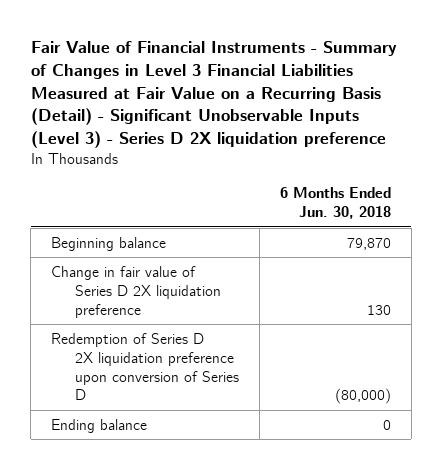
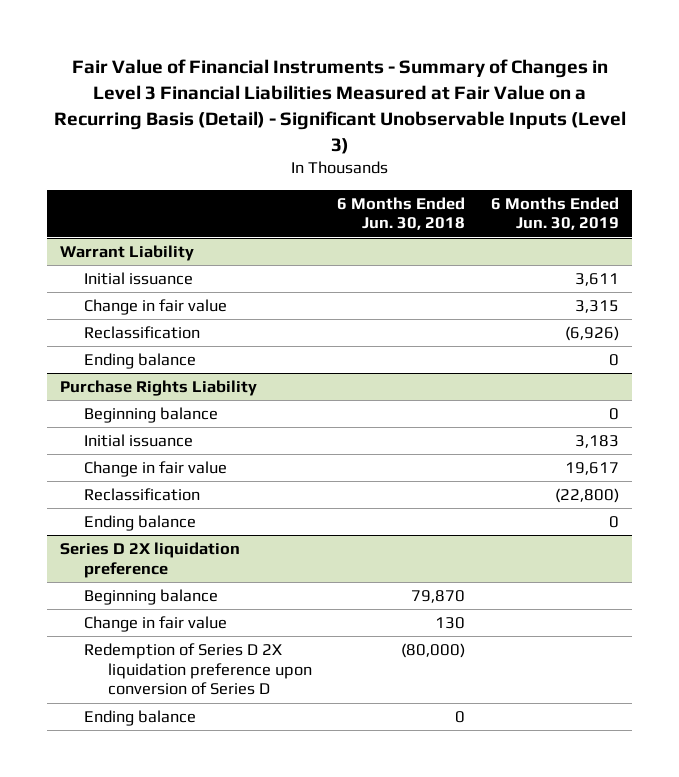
[30,41,397,149] Fair Value of Financial Instruments - Summary of Changes in Level 3 Financial Liabilities Measured at Fair Value on a Recurring Basis (Detail) - Significant Unobservable Inputs (Level 3) - Series D 2X liquidation preference -> [53,59,626,154] Fair Value of Financial Instruments - Summary of Changes in Level 3 Financial Liabilities Measured at Fair Value on a Recurring Basis (Detail) - Significant Unobservable Inputs (Level 3)
none -> [490,196,619,231] 6 Months Ended Jun. 30, 2019
none -> [60,245,195,262] Warrant Liability
none -> [83,272,193,286] Initial issuance
none -> [83,299,227,316] Change in fair value
none -> [83,326,200,340] Reclassification
none -> [83,353,196,370] Ending balance
none -> [60,380,258,397] Purchase Rights Liability
none -> [83,407,218,424] Beginning balance
none -> [83,434,193,448] Initial issuance
none -> [83,461,227,478] Change in fair value
none -> [83,488,200,502] Reclassification
none -> [83,515,196,532] Ending balance
none -> [60,542,241,578] Series D 2X liquidation preference
[51,265,221,318] Change in fair value of Series D 2X liquidation preference -> [83,616,227,633] Change in fair value

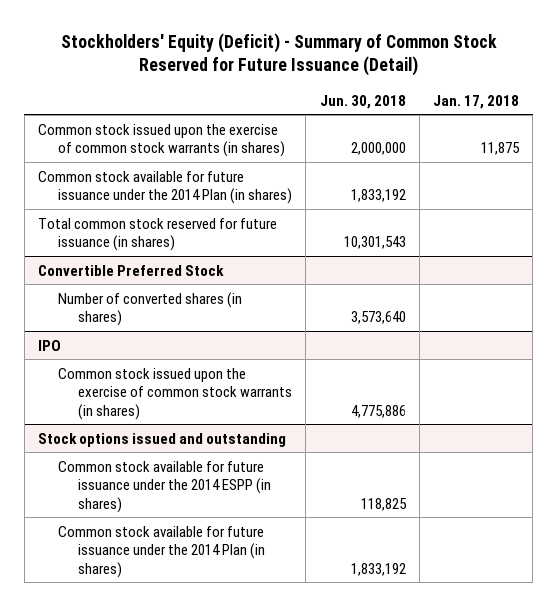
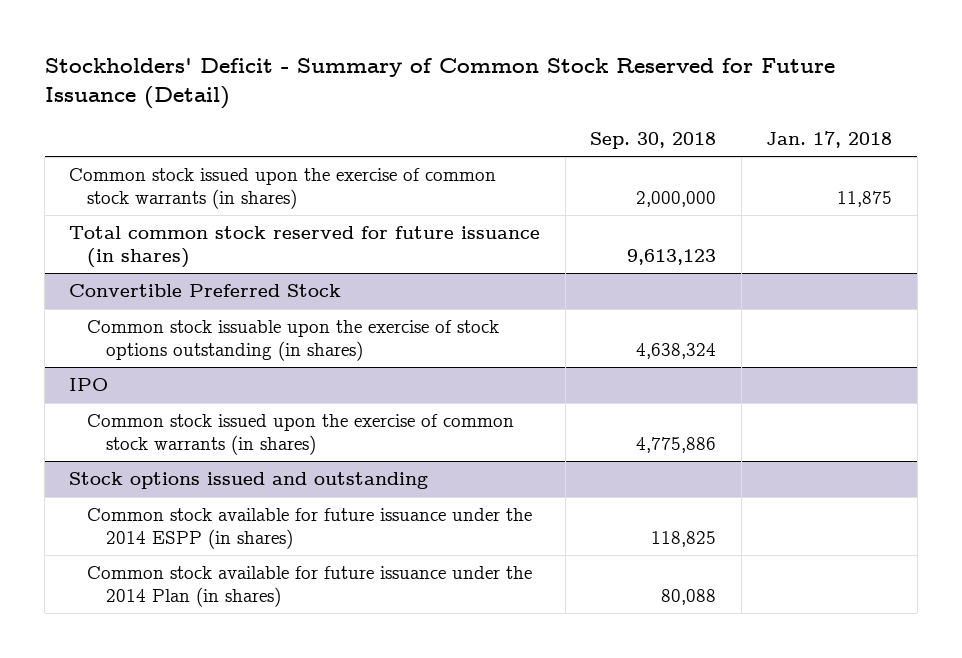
[60,32,497,77] Stockholders' Equity (Deficit) - Summary of Common Stock Reserved for Future Issuance (Detail) -> [44,58,835,109] Stockholders' Deficit - Summary of Common Stock Reserved for Future Issuance (Detail)
[319,94,406,109] Jun. 30, 2018 -> none
none -> [590,131,717,149] Sep. 30, 2018
[37,170,292,205] Common stock available for future issuance under the 2014 Plan (in shares) -> none
[57,291,242,327] Number of converted shares (in shares) -> [87,320,500,361] Common stock issuable upon the exercise of stock options outstanding (in shares)

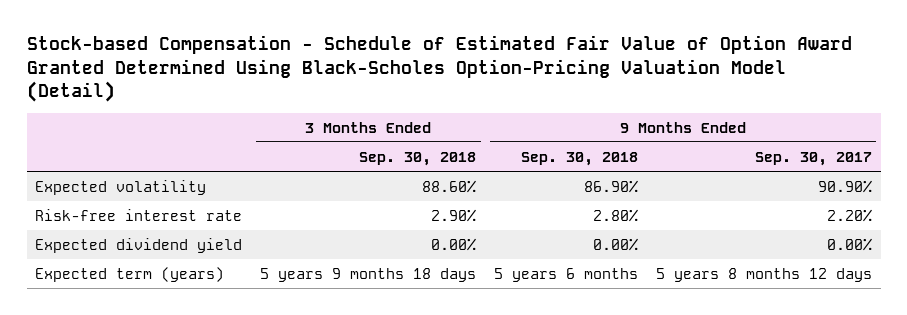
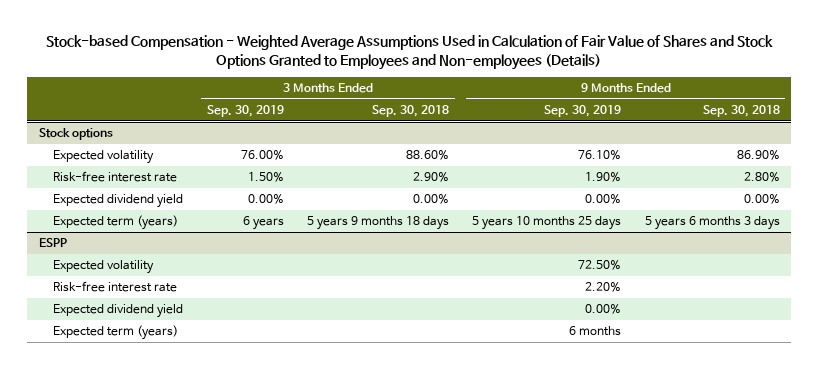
[26,35,852,103] Stock-based Compensation - Schedule of Estimated Fair Value of Option Award Granted Determined Using Black-Scholes Option-Pricing Valuation Model (Detail) -> [46,34,774,70] Stock-based Compensation - Weighted Average Assumptions Used in Calculation of Fair Value of Shares and Stock Options Granted to Employees and Non-employees (Details)
[754,151,872,166] Sep. 30, 2017 -> none
none -> [206,105,284,118] Sep. 30, 2019
none -> [544,105,622,118] Sep. 30, 2019
none -> [39,128,114,141] Stock options
[493,268,638,283] 5 years 6 months -> [644,216,780,231] 5 years 6 months 3 days
none -> [39,238,68,248] ESPP
none -> [53,260,155,275] Expected volatility
none -> [53,281,178,293] Risk-free interest rate
none -> [53,304,184,319] Expected dividend yield
none -> [53,325,179,341] Expected term (years)

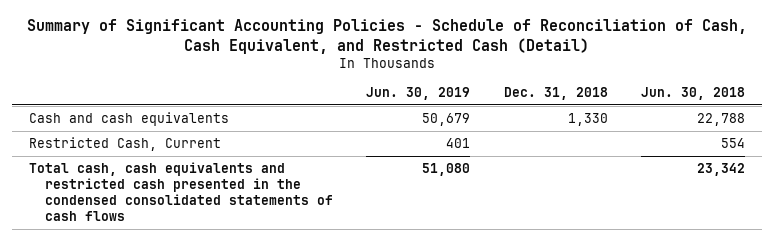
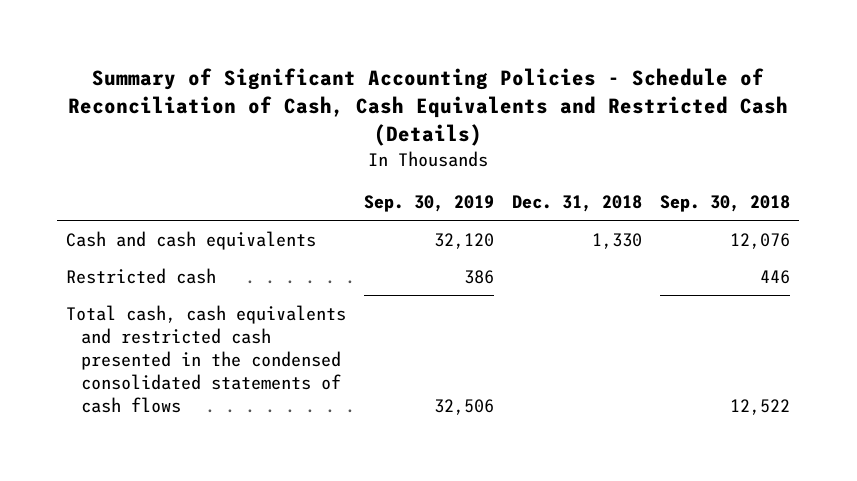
[26,19,747,54] Summary of Significant Accounting Policies - Schedule of Reconciliation of Cash, Cash Equivalent, and Restricted Cash (Detail) -> [68,68,789,147] Summary of Significant Accounting Policies - Schedule of Reconciliation of Cash, Cash Equivalents and Restricted Cash (Details)
[366,87,471,101] Jun. 30, 2019 -> none
[641,87,746,101] Jun. 30, 2018 -> none
none -> [364,195,495,213] Sep. 30, 2019
none -> [660,195,791,213] Sep. 30, 2018
[28,136,221,151] Restricted Cash, Current -> [66,267,217,284] Restricted cash

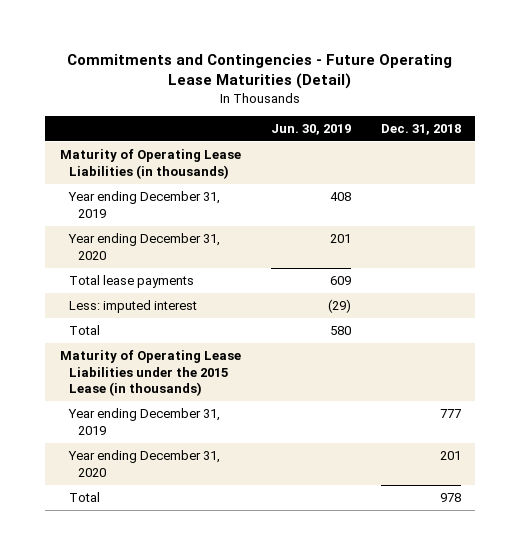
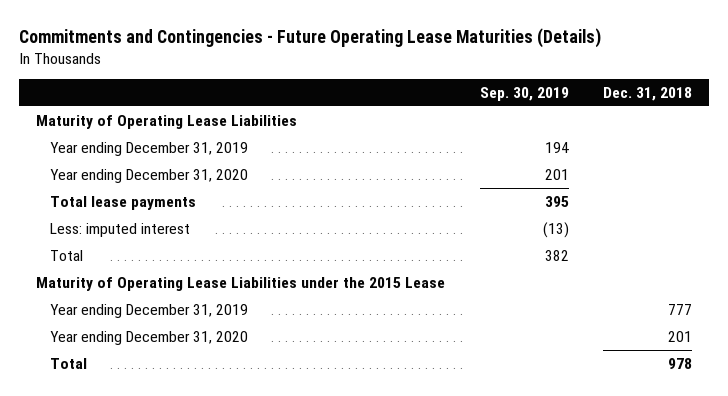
[67,54,453,90] Commitments and Contingencies - Future Operating Lease Maturities (Detail) -> [19,28,602,49] Commitments and Contingencies - Future Operating Lease Maturities (Details)
[270,123,351,135] Jun. 30, 2019 -> none
none -> [479,86,569,101] Sep. 30, 2019
[59,148,241,179] Maturity of Operating Lease Liabilities (in thousands) -> [36,114,298,129] Maturity of Operating Lease Liabilities
[59,349,241,397] Maturity of Operating Lease Liabilities under the 2015 Lease (in thousands) -> [36,276,446,291] Maturity of Operating Lease Liabilities under the 2015 Lease

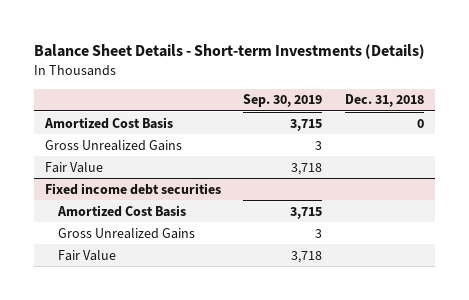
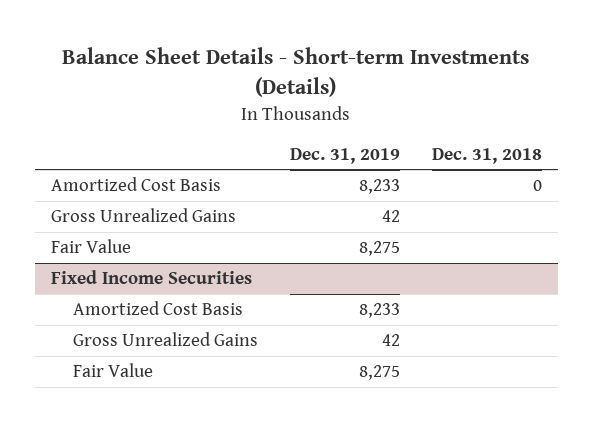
[243,94,323,108] Sep. 30, 2019 -> none
none -> [289,148,400,165] Dec. 31, 2019
[45,182,222,195] Fixed income debt securities -> [50,270,252,285] Fixed Income Securities

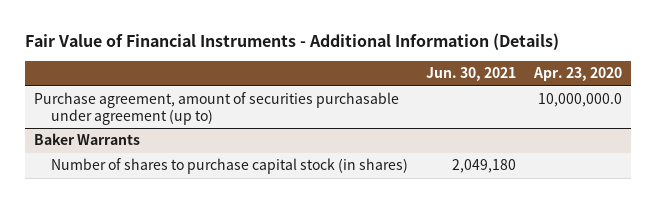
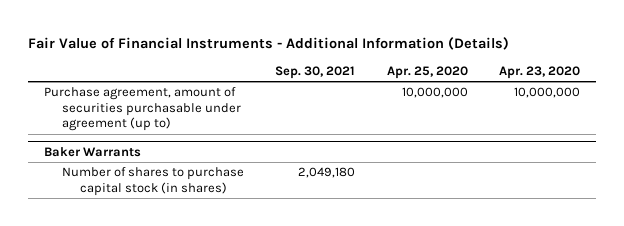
[425,67,516,82] Jun. 30, 2021 -> none
none -> [275,65,356,79] Sep. 30, 2021
none -> [386,65,468,79] Apr. 25, 2020
[537,93,622,108] 10,000,000.0 -> [514,87,581,99] 10,000,000

